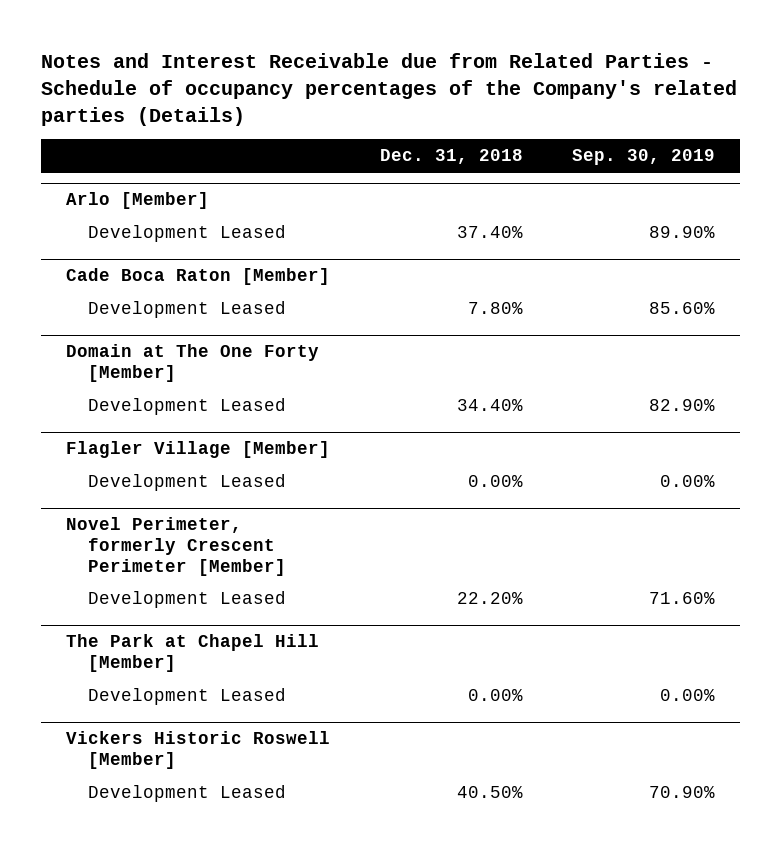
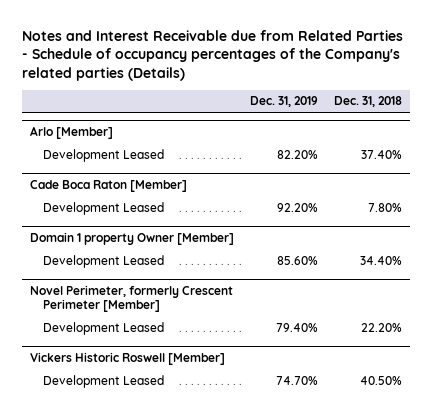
[572,149,716,166] Sep. 30, 2019 -> none
none -> [249,96,318,108] Dec. 31, 2019
[66,344,320,383] Domain at The One Forty [Member] -> none
none -> [29,231,234,245] Domain 1 property Owner [Member]
[66,441,331,459] Flagler Village [Member] -> none
[88,474,287,492] Development Leased -> none
[66,634,320,673] The Park at Chapel Hill [Member] -> none
[88,688,287,706] Development Leased -> none

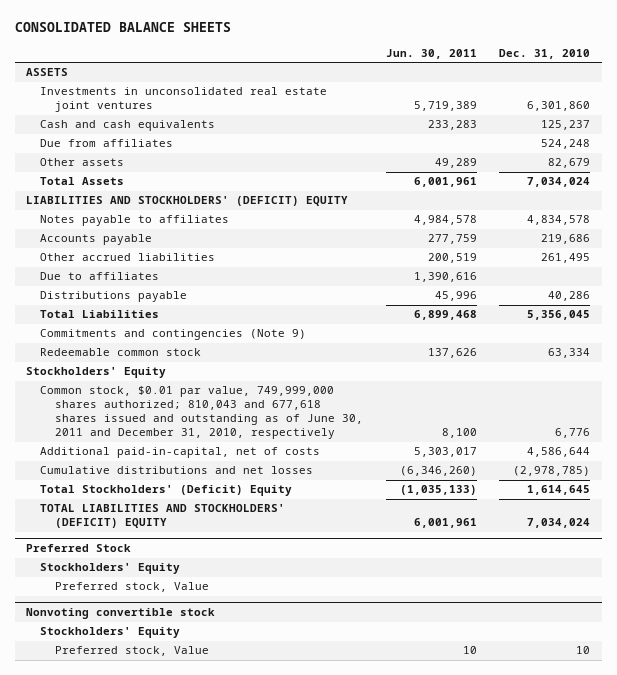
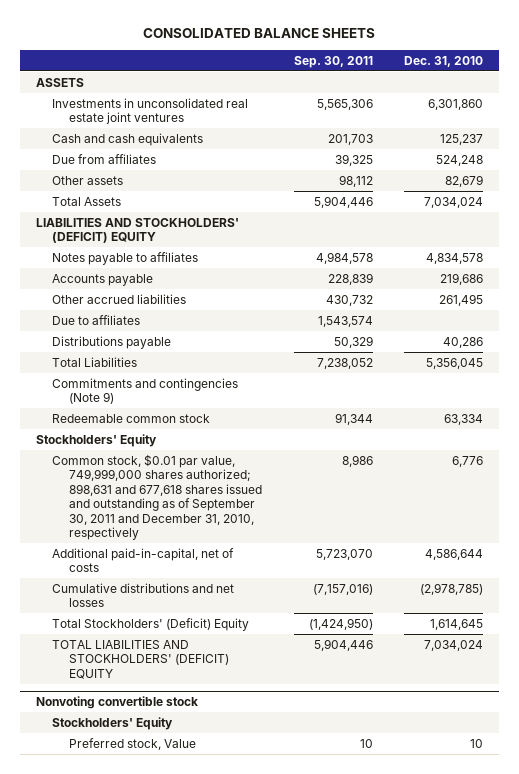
[385,48,477,59] Jun. 30, 2011 -> none
none -> [293,55,373,68] Sep. 30, 2011
[40,386,363,440] Common stock, $0.01 par value, 749,999,000 shares authorized; 810,043 and 677,618 shares issued and outstanding as of June 30, 2011 and December 31, 2010, respectively -> [52,453,262,541] Common stock, $0.01 par value, 749,999,000 shares authorized; 898,631 and 677,618 shares issued and outstanding as of September 30, 2011 and December 31, 2010, respectively
[26,544,132,553] Preferred Stock -> none
[40,563,181,575] Stockholders' Equity -> none
[54,582,209,593] Preferred stock, Value -> none

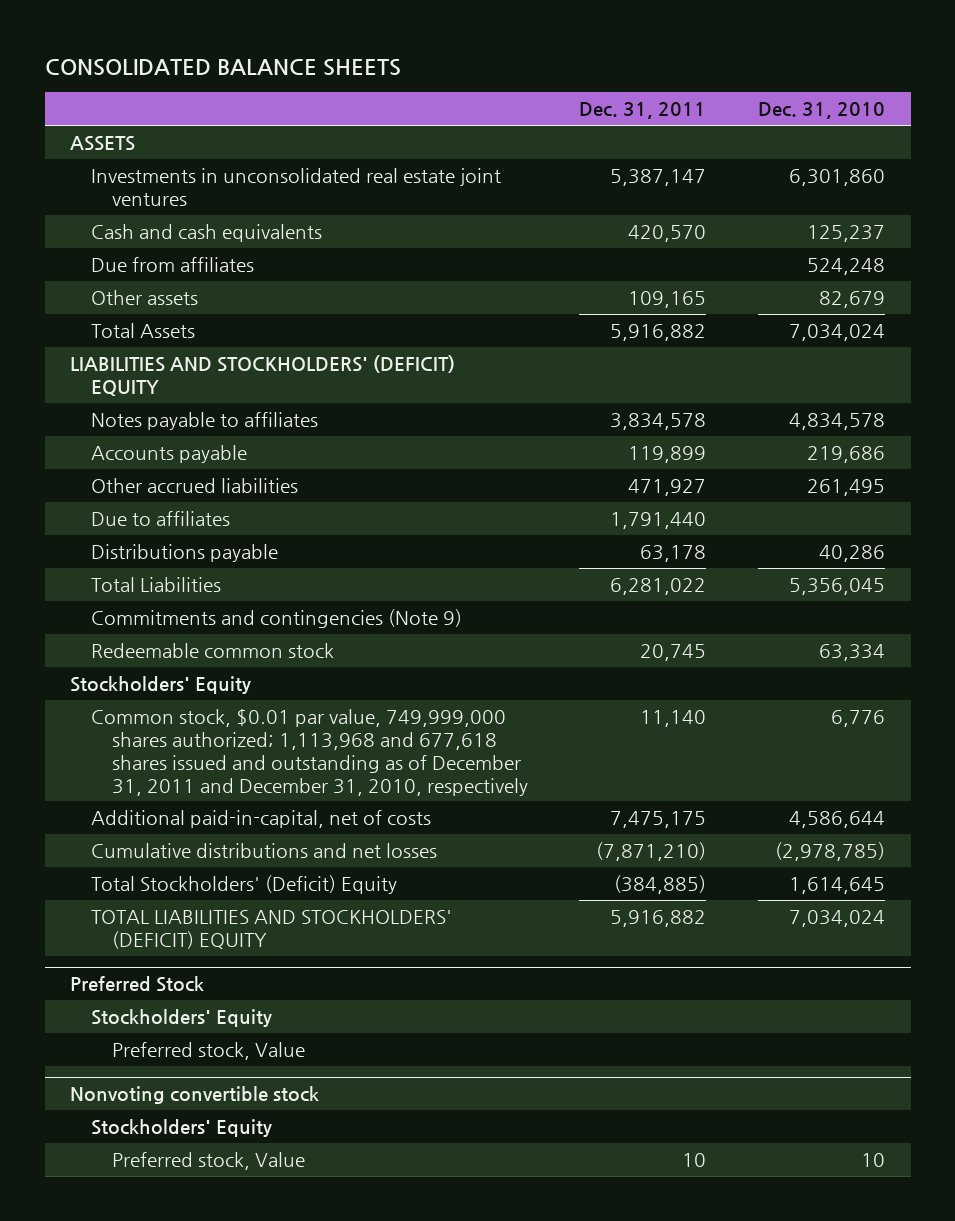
[293,55,373,68] Sep. 30, 2011 -> none
none -> [579,102,707,120] Dec. 31, 2011
[52,453,262,541] Common stock, $0.01 par value, 749,999,000 shares authorized; 898,631 and 677,618 shares issued and outstanding as of September 30, 2011 and December 31, 2010, respectively -> [91,708,529,796] Common stock, $0.01 par value, 749,999,000 shares authorized; 1,113,968 and 677,618 shares issued and outstanding as of December 31, 2011 and December 31, 2010, respectively
none -> [70,976,205,993] Preferred Stock
none -> [91,1008,273,1027] Stockholders' Equity
none -> [112,1041,306,1060] Preferred stock, Value

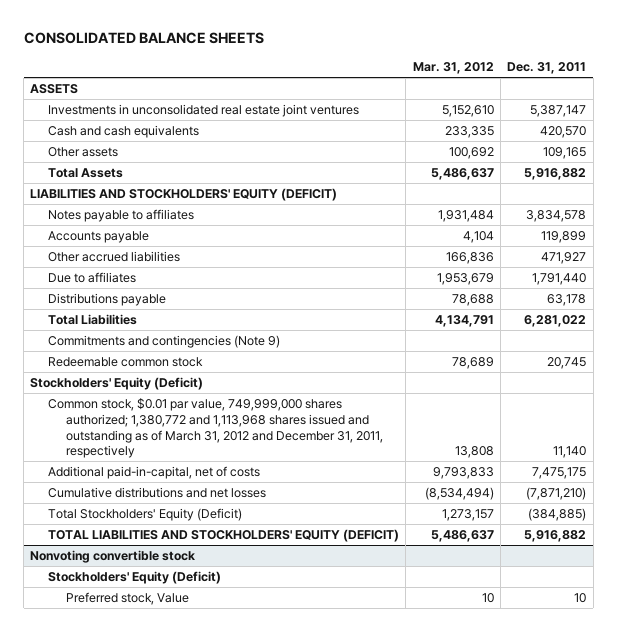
[757,102,885,120] Dec. 31, 2010 -> none
none -> [412,62,494,75] Mar. 31, 2012
[91,256,255,272] Due from affiliates -> none
[70,354,456,396] LIABILITIES AND STOCKHOLDERS' (DEFICIT) EQUITY -> [30,188,338,202] LIABILITIES AND STOCKHOLDERS' EQUITY (DEFICIT)
[70,675,252,694] Stockholders' Equity -> [30,377,204,391] Stockholders' Equity (Deficit)
[91,708,529,796] Common stock, $0.01 par value, 749,999,000 shares authorized; 1,113,968 and 677,618 shares issued and outstanding as of December 31, 2011 and December 31, 2010, respectively -> [48,398,383,459] Common stock, $0.01 par value, 749,999,000 shares authorized; 1,380,772 and 1,113,968 shares issued and outstanding as of March 31, 2012 and December 31, 2011, respectively
[70,976,205,993] Preferred Stock -> none
[91,1008,273,1027] Stockholders' Equity -> none
[112,1041,306,1060] Preferred stock, Value -> none
[91,874,398,894] Total Stockholders' (Deficit) Equity -> [48,508,243,522] Total Stockholders' Equity (Deficit)
[91,909,453,949] TOTAL LIABILITIES AND STOCKHOLDERS' (DEFICIT) EQUITY -> [48,529,400,543] TOTAL LIABILITIES AND STOCKHOLDERS' EQUITY (DEFICIT)
[91,1118,273,1137] Stockholders' Equity -> [48,571,222,585] Stockholders' Equity (Deficit)

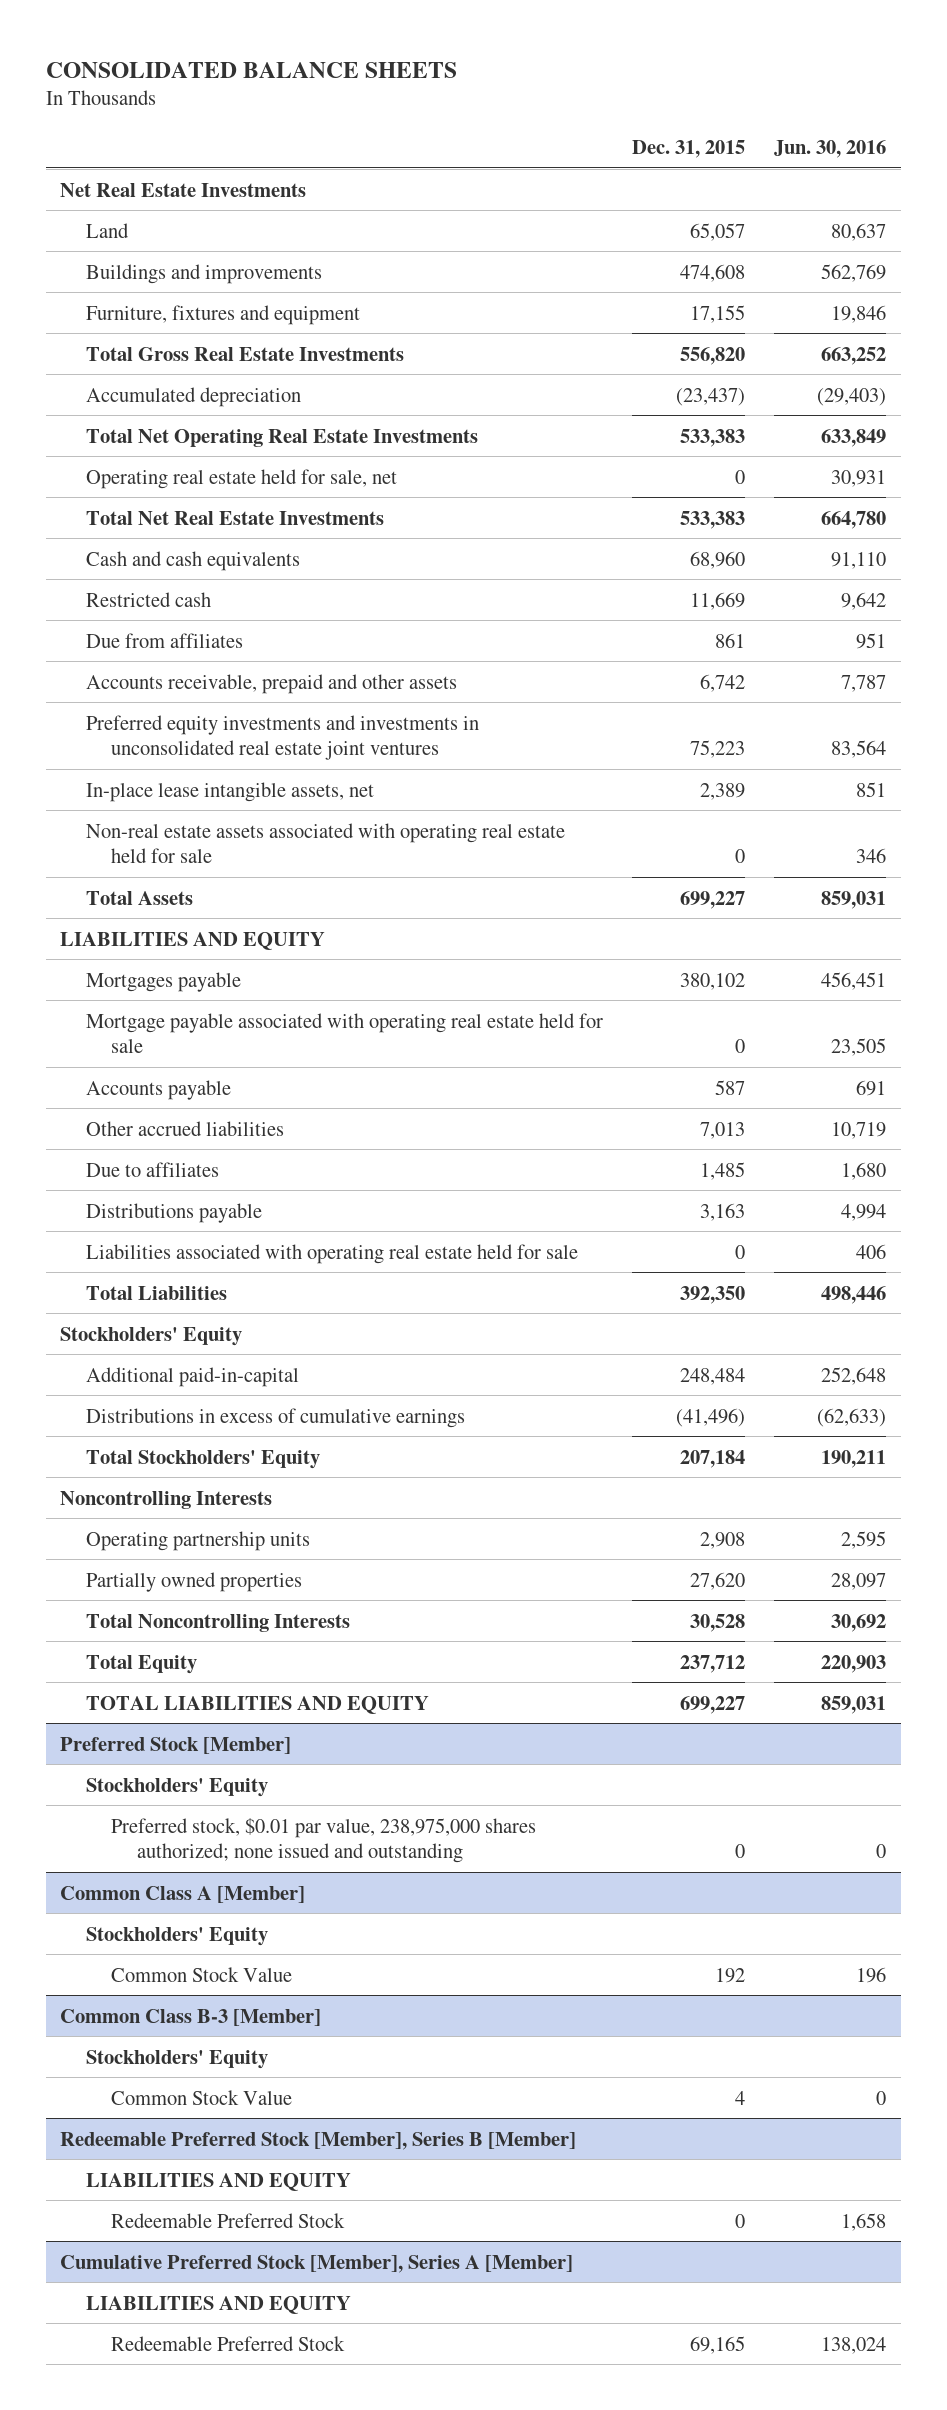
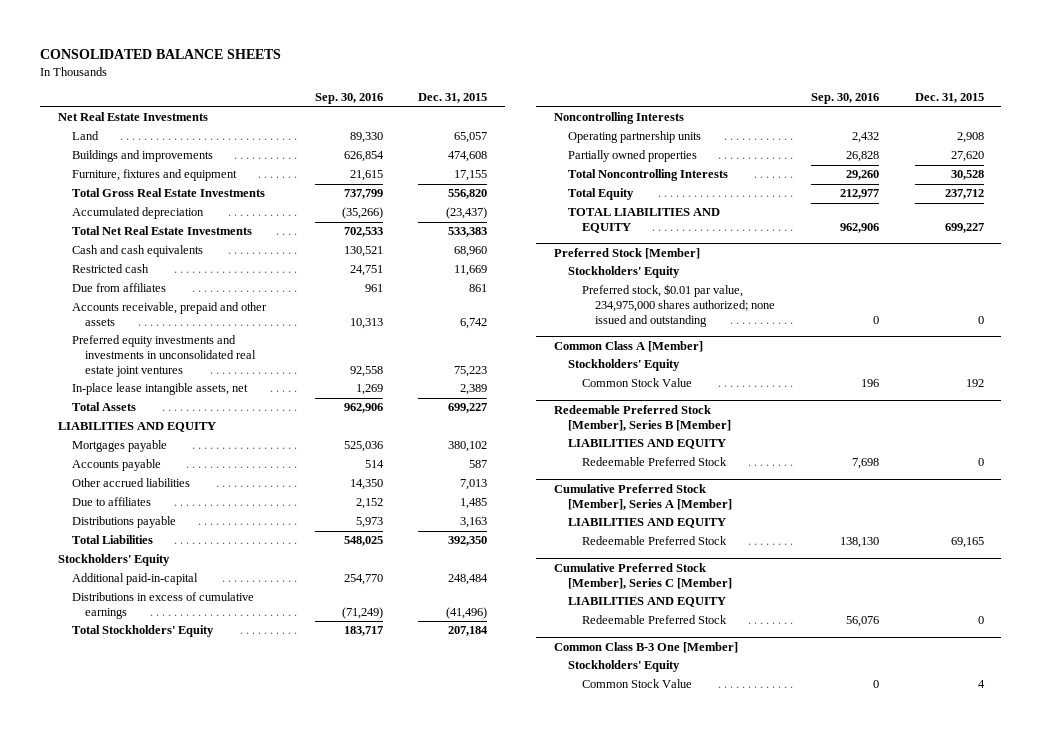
[774,139,887,158] Jun. 30, 2016 -> none
none -> [314,93,383,105] Sep. 30, 2016
[85,428,478,447] Total Net Operating Real Estate Investments -> none
[85,468,397,489] Operating real estate held for sale, net -> none
[85,822,565,863] Non-real estate assets associated with operating real estate held for sale -> none
[85,1012,603,1053] Mortgage payable associated with operating real estate held for sale -> none
[85,1243,578,1264] Liabilities associated with operating real estate held for sale -> none
[111,1817,537,1863] Preferred stock, $0.01 par value, 238,975,000 shares authorized; none issued and outstanding -> [581,284,776,328] Preferred stock, $0.01 par value, 234,975,000 shares authorized; none issued and outstanding
[60,2008,322,2026] Common Class B-3 [Member] -> none
[85,2049,268,2069] Stockholders' Equity -> none
[111,2089,293,2105] Common Stock Value -> none
none -> [553,562,732,589] Cumulative Preferred Stock [Member], Series C [Member]
none -> [567,597,726,608] LIABILITIES AND EQUITY
none -> [581,615,727,625] Redeemable Preferred Stock
none -> [553,641,738,653] Common Class B-3 One [Member]
none -> [567,660,680,673] Stockholders' Equity
none -> [581,679,692,689] Common Stock Value

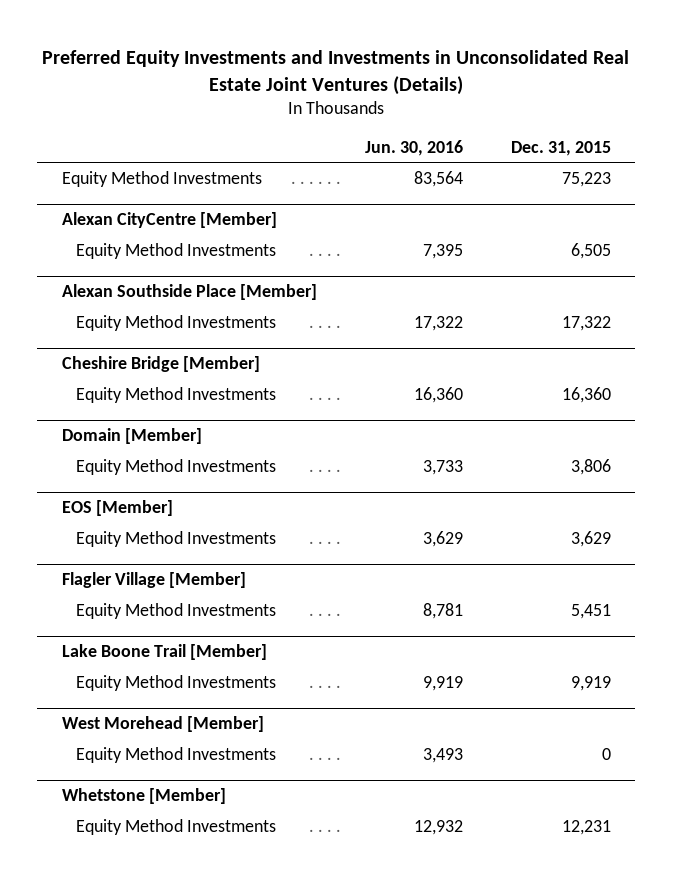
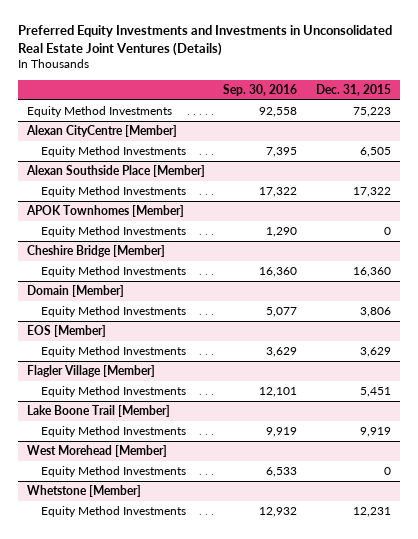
[364,139,463,156] Jun. 30, 2016 -> none
none -> [223,83,298,96] Sep. 30, 2016
none -> [26,205,185,218] APOK Townhomes [Member]
none -> [41,226,187,238] Equity Method Investments

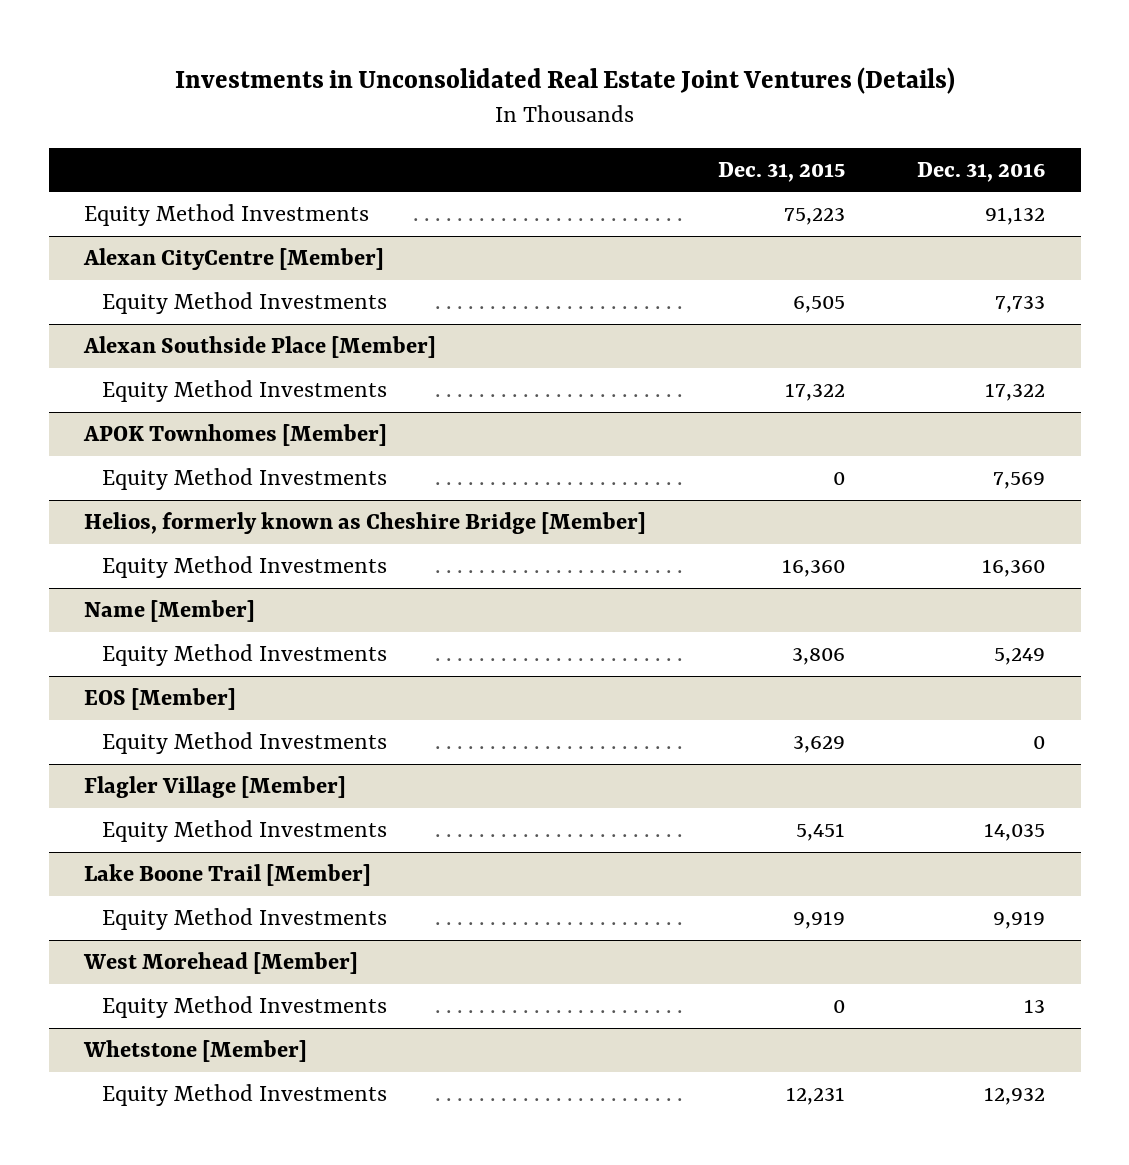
[17,25,392,57] Preferred Equity Investments and Investments in Unconsolidated Real Estate Joint Ventures (Details) -> [174,66,955,94] Investments in Unconsolidated Real Estate Joint Ventures (Details)
[223,83,298,96] Sep. 30, 2016 -> none
none -> [916,161,1045,182] Dec. 31, 2016
[27,245,166,258] Cheshire Bridge [Member] -> [84,512,647,535] Helios, formerly known as Cheshire Bridge [Member]
[27,285,125,298] Domain [Member] -> none
none -> [84,600,256,623] Name [Member]

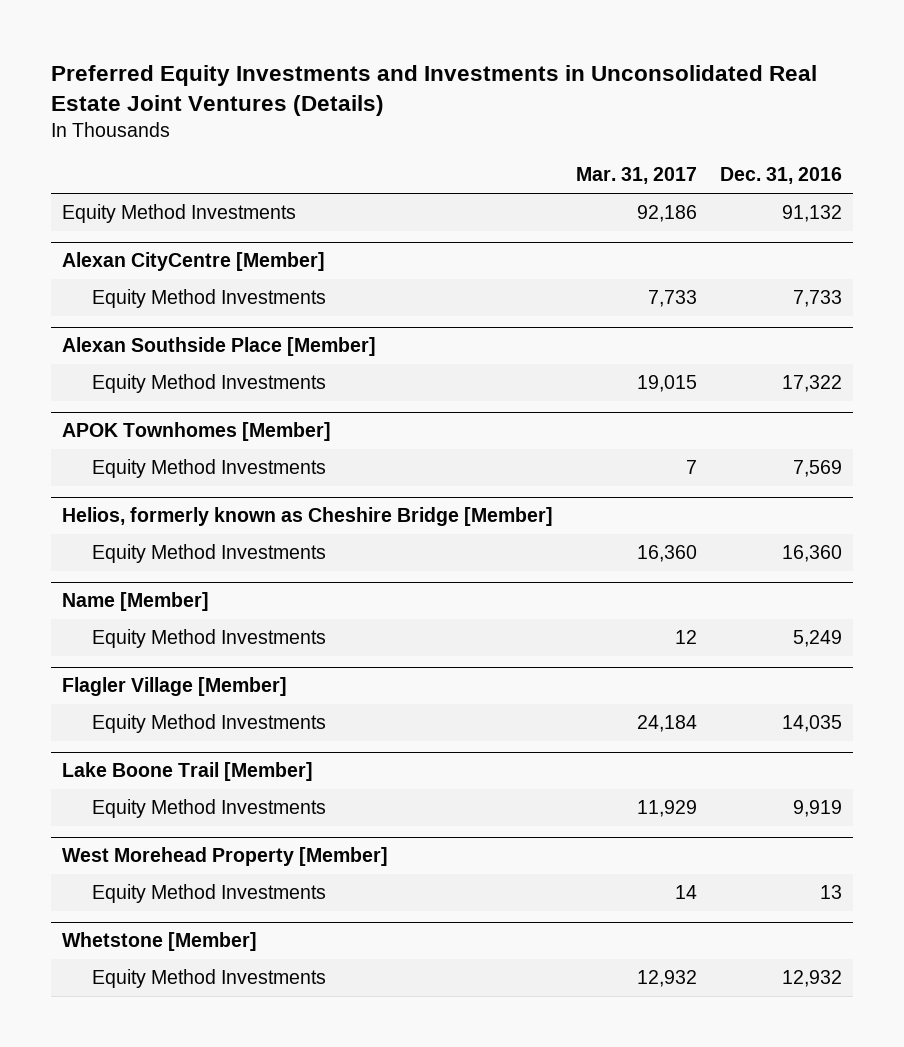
[174,66,955,94] Investments in Unconsolidated Real Estate Joint Ventures (Details) -> [50,64,817,116] Preferred Equity Investments and Investments in Unconsolidated Real Estate Joint Ventures (Details)
[718,161,846,182] Dec. 31, 2015 -> none
none -> [576,167,698,185] Mar. 31, 2017
[84,688,237,711] EOS [Member] -> none
[102,732,388,755] Equity Method Investments -> none
[83,952,359,975] West Morehead [Member] -> [62,847,389,867] West Morehead Property [Member]

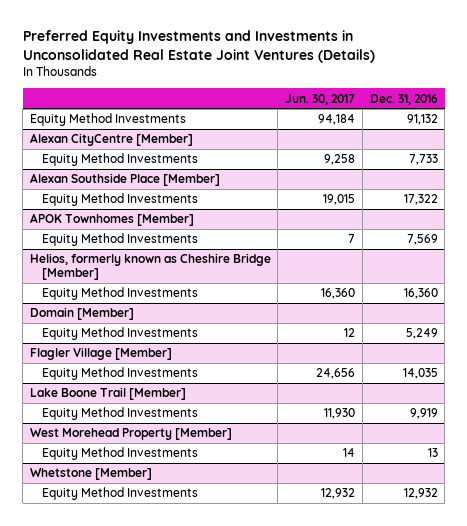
[576,167,698,185] Mar. 31, 2017 -> none
none -> [285,93,356,105] Jun. 30, 2017
[62,592,210,612] Name [Member] -> [29,307,134,321] Domain [Member]

